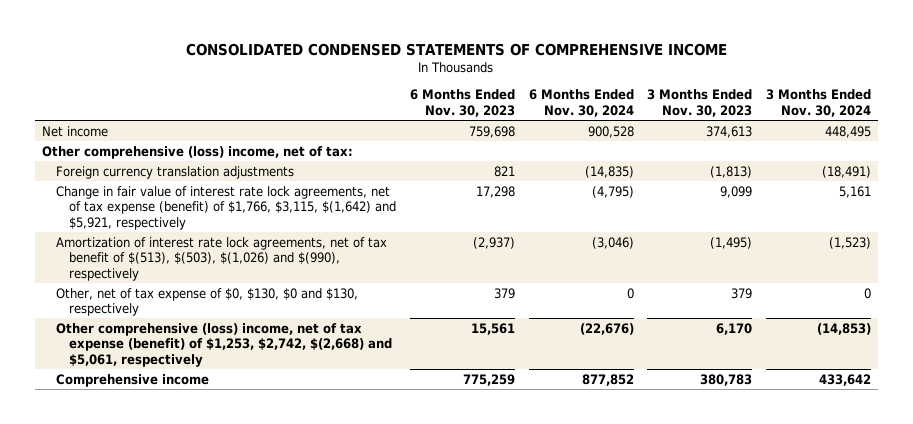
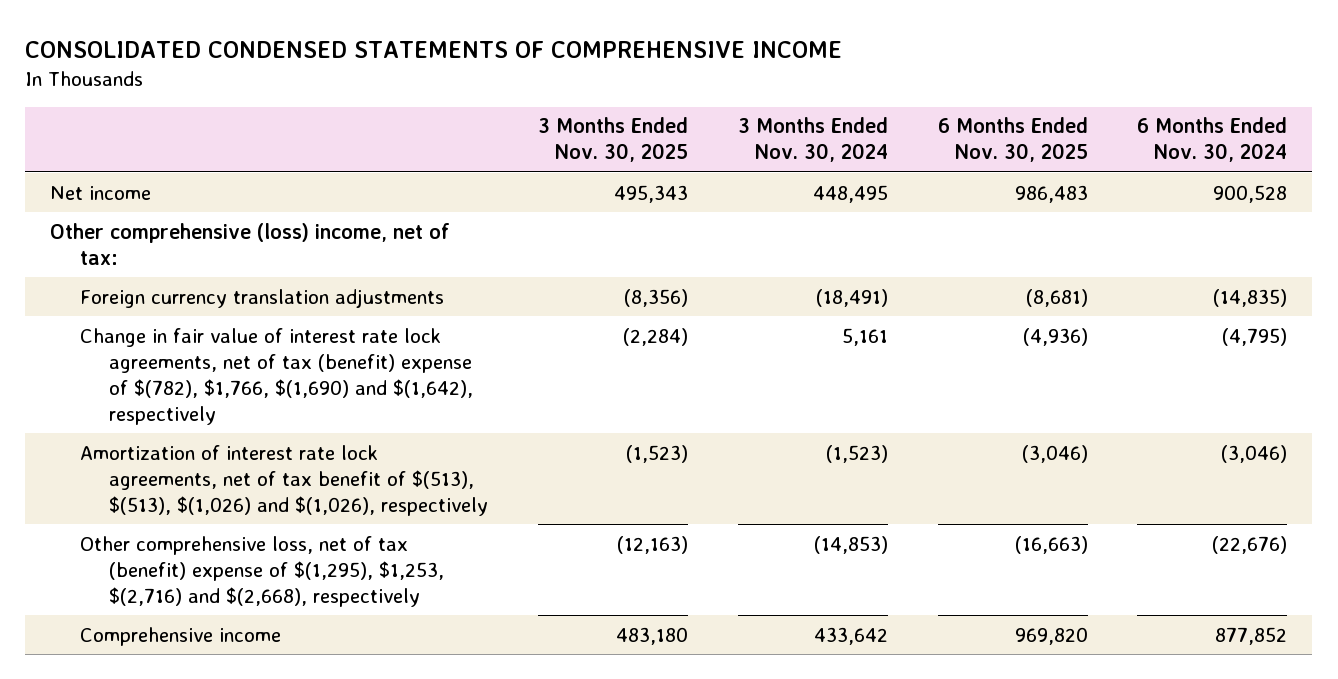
[410,89,516,117] 6 Months Ended Nov. 30, 2023 -> none
[647,89,753,117] 3 Months Ended Nov. 30, 2023 -> none
none -> [537,117,688,163] 3 Months Ended Nov. 30, 2025
none -> [937,117,1088,163] 6 Months Ended Nov. 30, 2025
[55,287,358,317] Other, net of tax expense of $0, $130, $0 and $130, respectively -> none
[55,185,397,230] Change in fair value of interest rate lock agreements, net of tax expense (benefit) of $1,766, $3,115, $(1,642) and $5,921, respectively -> [79,327,473,425] Change in fair value of interest rate lock agreements, net of tax (benefit) expense of $(782), $1,766, $(1,690) and $(1,642), respectively
[55,236,387,281] Amortization of interest rate lock agreements, net of tax benefit of $(513), $(503), $(1,026) and $(990), respectively -> [79,444,488,516] Amortization of interest rate lock agreements, net of tax benefit of $(513), $(513), $(1,026) and $(1,026), respectively
[55,322,393,367] Other comprehensive (loss) income, net of tax expense (benefit) of $1,253, $2,742, $(2,668) and $5,061, respectively -> [79,535,444,607] Other comprehensive loss, net of tax (benefit) expense of $(1,295), $1,253, $(2,716) and $(2,668), respectively

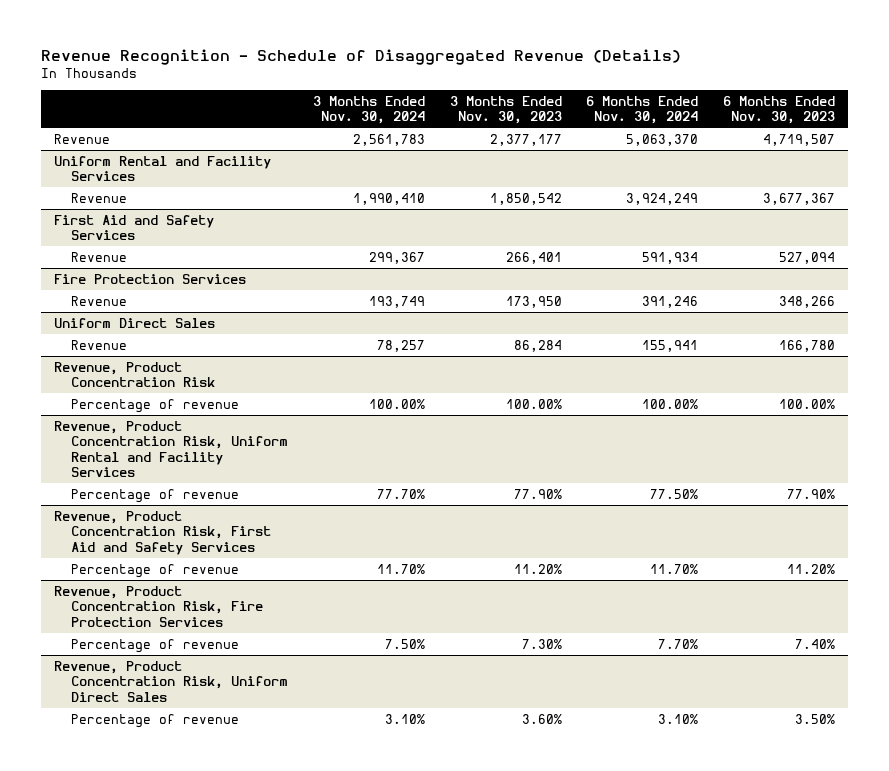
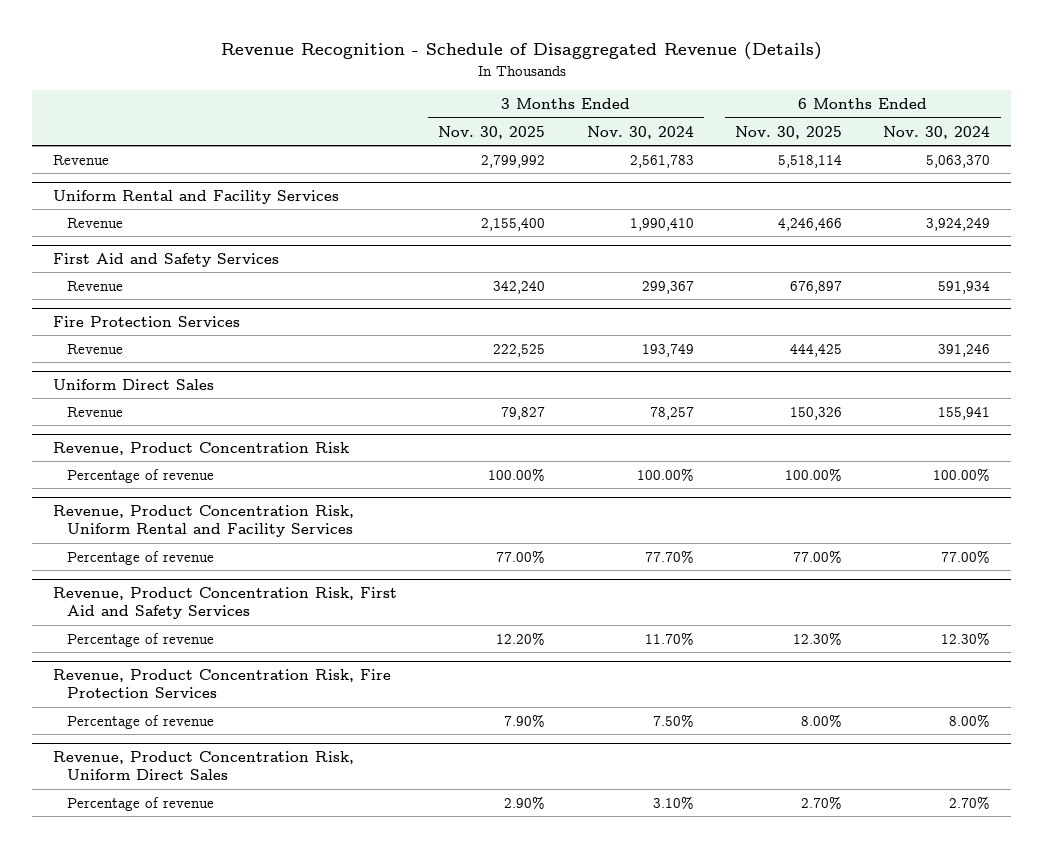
[449,95,562,125] 3 Months Ended Nov. 30, 2023 -> none
[723,95,836,125] 6 Months Ended Nov. 30, 2023 -> none
none -> [438,125,546,139] Nov. 30, 2025
none -> [734,125,842,139] Nov. 30, 2025
[650,488,699,499] 77.50% -> [941,549,991,563] 77.00%
[650,563,699,574] 11.70% -> [941,631,991,645] 12.30%
[658,638,699,649] 7.70% -> [949,713,991,727] 8.00%
[658,713,699,724] 3.10% -> [949,795,991,809] 2.70%

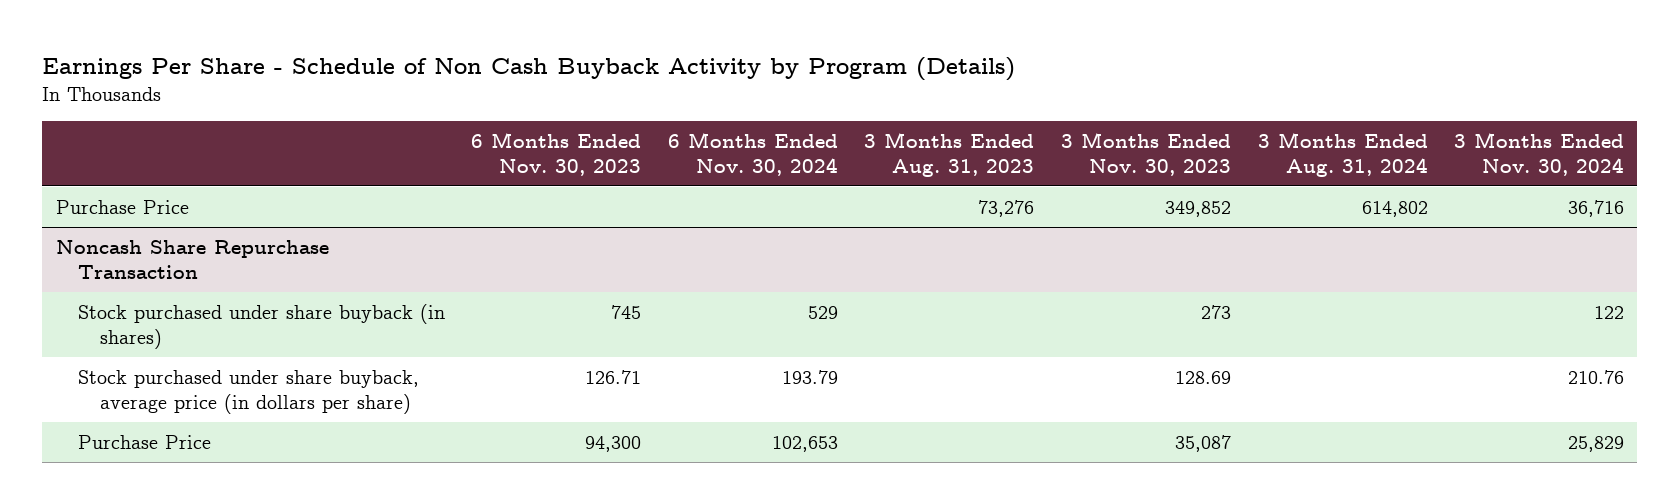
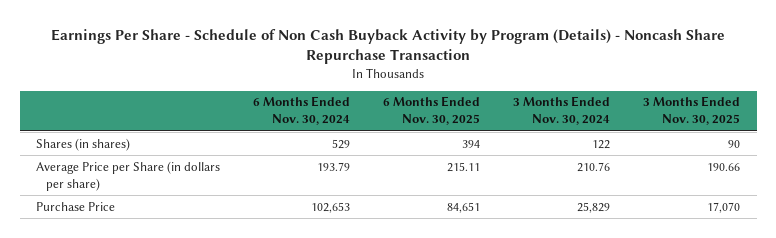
[42,56,1016,81] Earnings Per Share - Schedule of Non Cash Buyback Activity by Program (Details) -> [51,28,726,65] Earnings Per Share - Schedule of Non Cash Buyback Activity by Program (Details) - Noncash Share Repurchase Transaction
[471,132,642,176] 6 Months Ended Nov. 30, 2023 -> none
[864,132,1035,177] 3 Months Ended Aug. 31, 2023 -> none
[1061,132,1232,176] 3 Months Ended Nov. 30, 2023 -> none
[1257,132,1428,177] 3 Months Ended Aug. 31, 2024 -> none
none -> [383,96,481,126] 6 Months Ended Nov. 30, 2025
none -> [643,96,741,126] 3 Months Ended Nov. 30, 2025
[55,199,189,214] Purchase Price -> none
[55,239,329,279] Noncash Share Repurchase Transaction -> none
[77,303,445,349] Stock purchased under share buyback (in shares) -> [36,137,131,151] Shares (in shares)
[77,369,419,414] Stock purchased under share buyback, average price (in dollars per share) -> [36,160,221,191] Average Price per Share (in dollars per share)

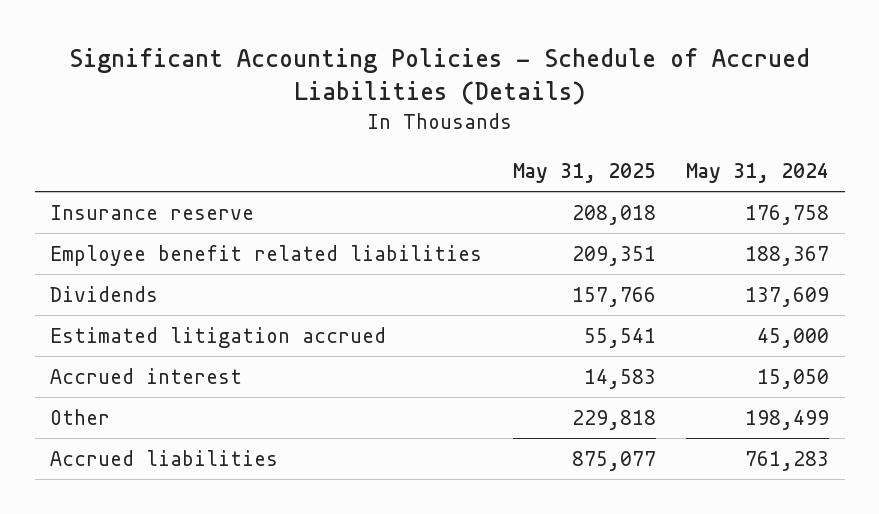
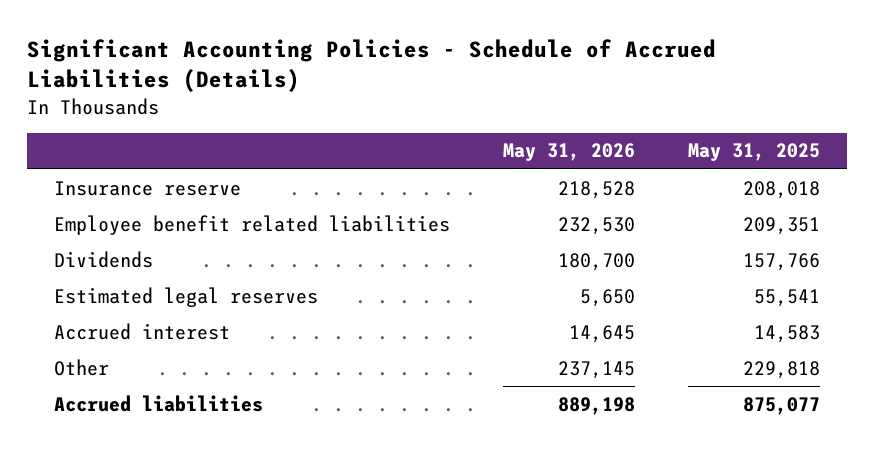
[686,162,830,183] May 31, 2024 -> none
none -> [502,143,635,162] May 31, 2026
[49,326,386,348] Estimated litigation accrued -> [53,286,318,307] Estimated legal reserves

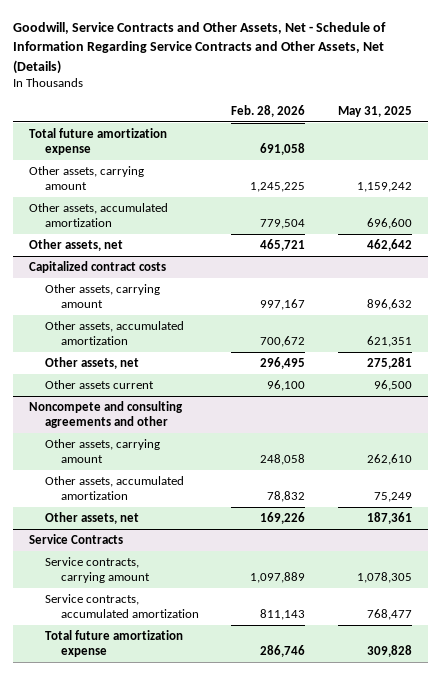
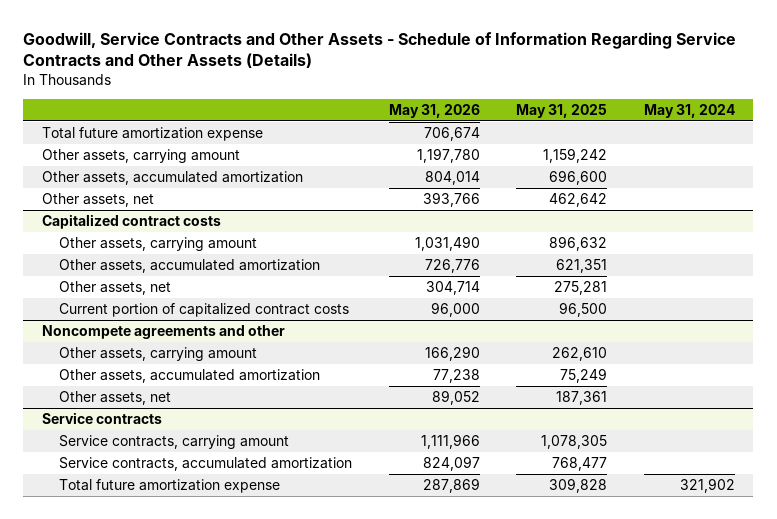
[12,22,386,74] Goodwill, Service Contracts and Other Assets, Net - Schedule of Information Regarding Service Contracts and Other Assets, Net (Details) -> [23,31,737,69] Goodwill, Service Contracts and Other Assets - Schedule of Information Regarding Service Contracts and Other Assets (Details)
[231,104,306,117] Feb. 28, 2026 -> none
none -> [388,103,480,118] May 31, 2026
none -> [644,103,736,118] May 31, 2024
[45,380,155,390] Other assets current -> [59,303,350,318] Current portion of capitalized contract costs
[28,401,183,428] Noncompete and consulting agreements and other -> [41,325,285,340] Noncompete agreements and other
[28,534,123,545] Service Contracts -> [41,412,162,425] Service contracts

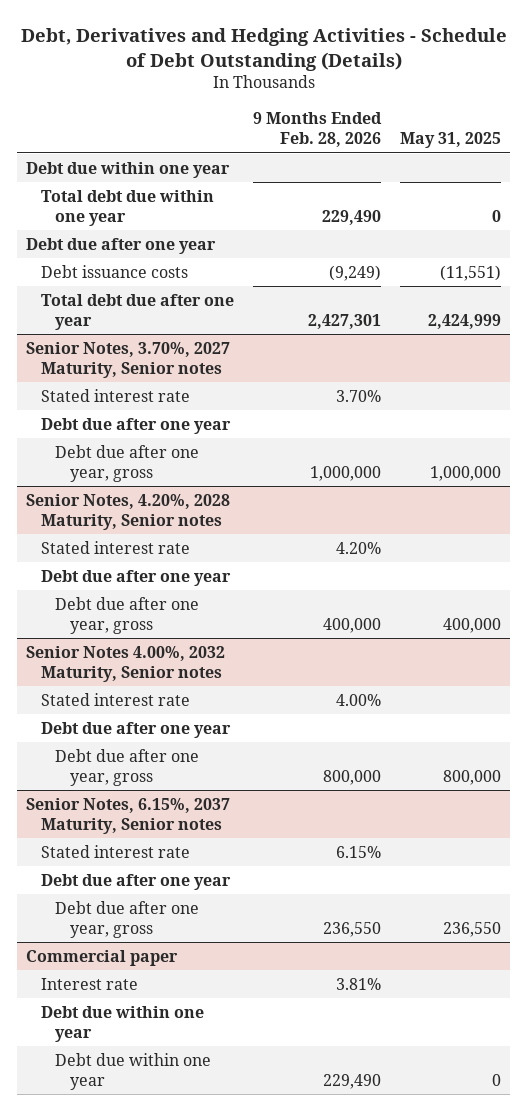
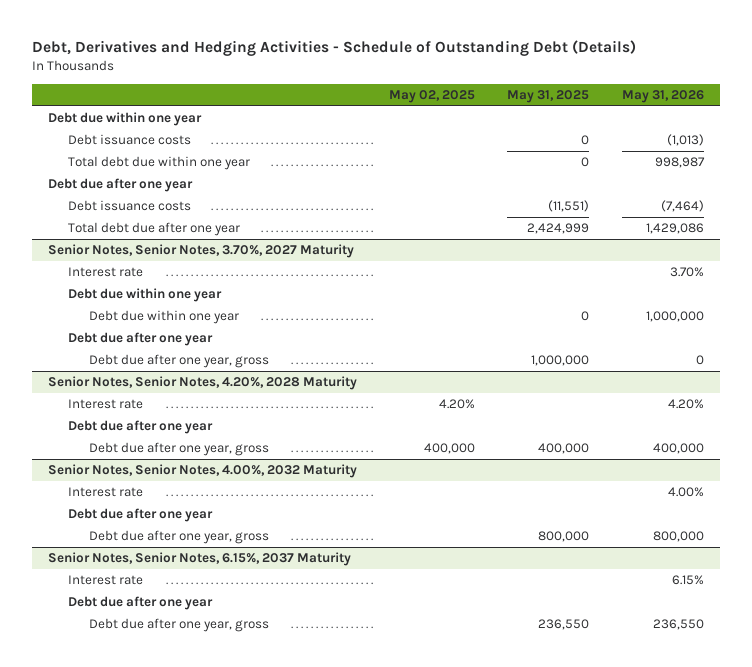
[20,27,507,71] Debt, Derivatives and Hedging Activities - Schedule of Debt Outstanding (Details) -> [31,40,636,57] Debt, Derivatives and Hedging Activities - Schedule of Outstanding Debt (Details)
[252,112,382,148] 9 Months Ended Feb. 28, 2026 -> none
none -> [389,90,476,104] May 02, 2025
none -> [621,90,704,104] May 31, 2026
none -> [68,134,192,146] Debt issuance costs
[26,341,231,378] Senior Notes, 3.70%, 2027 Maturity, Senior notes -> [47,244,354,259] Senior Notes, Senior Notes, 3.70%, 2027 Maturity
[40,388,190,402] Stated interest rate -> [68,267,144,278] Interest rate
none -> [68,288,223,303] Debt due within one year
none -> [88,310,239,325] Debt due within one year
[26,493,231,530] Senior Notes, 4.20%, 2028 Maturity, Senior notes -> [47,376,357,391] Senior Notes, Senior Notes, 4.20%, 2028 Maturity
[40,540,190,554] Stated interest rate -> [68,399,144,410] Interest rate
[26,645,226,682] Senior Notes 4.00%, 2032 Maturity, Senior notes -> [47,464,357,479] Senior Notes, Senior Notes, 4.00%, 2032 Maturity
[40,692,190,706] Stated interest rate -> [68,487,144,498] Interest rate
[26,797,231,834] Senior Notes, 6.15%, 2037 Maturity, Senior notes -> [47,552,351,567] Senior Notes, Senior Notes, 6.15%, 2037 Maturity
[40,844,190,858] Stated interest rate -> [68,575,144,586] Interest rate
[26,949,179,966] Commercial paper -> none
[40,977,138,990] Interest rate -> none
[40,1005,204,1042] Debt due within one year -> none
[55,1052,212,1090] Debt due within one year -> none

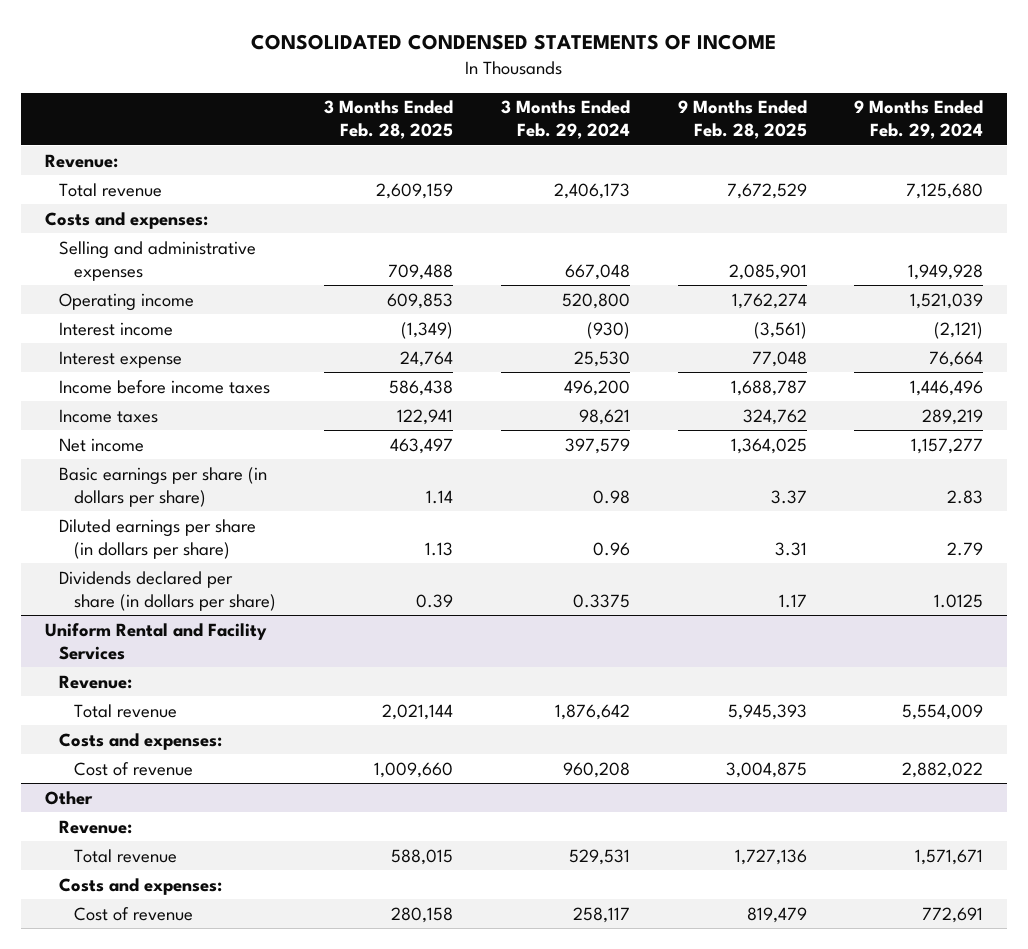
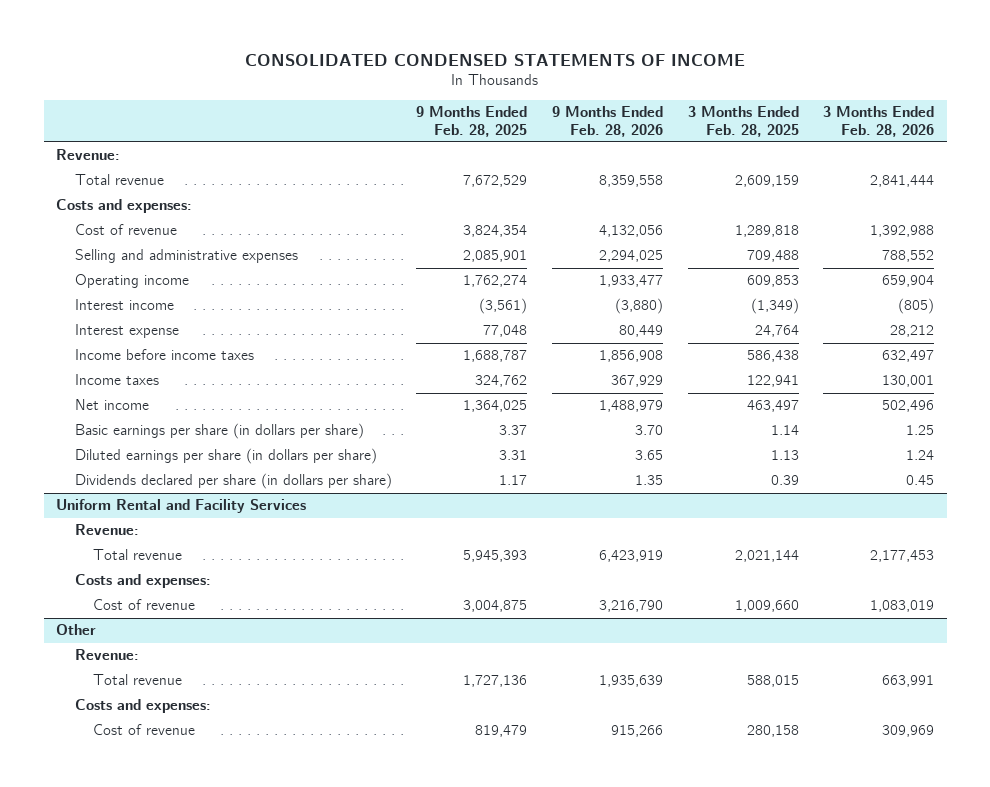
[500,100,630,140] 3 Months Ended Feb. 29, 2024 -> none
[854,100,984,140] 9 Months Ended Feb. 29, 2024 -> none
none -> [552,106,664,137] 9 Months Ended Feb. 28, 2026
none -> [823,106,935,137] 3 Months Ended Feb. 28, 2026
none -> [74,224,177,236] Cost of revenue

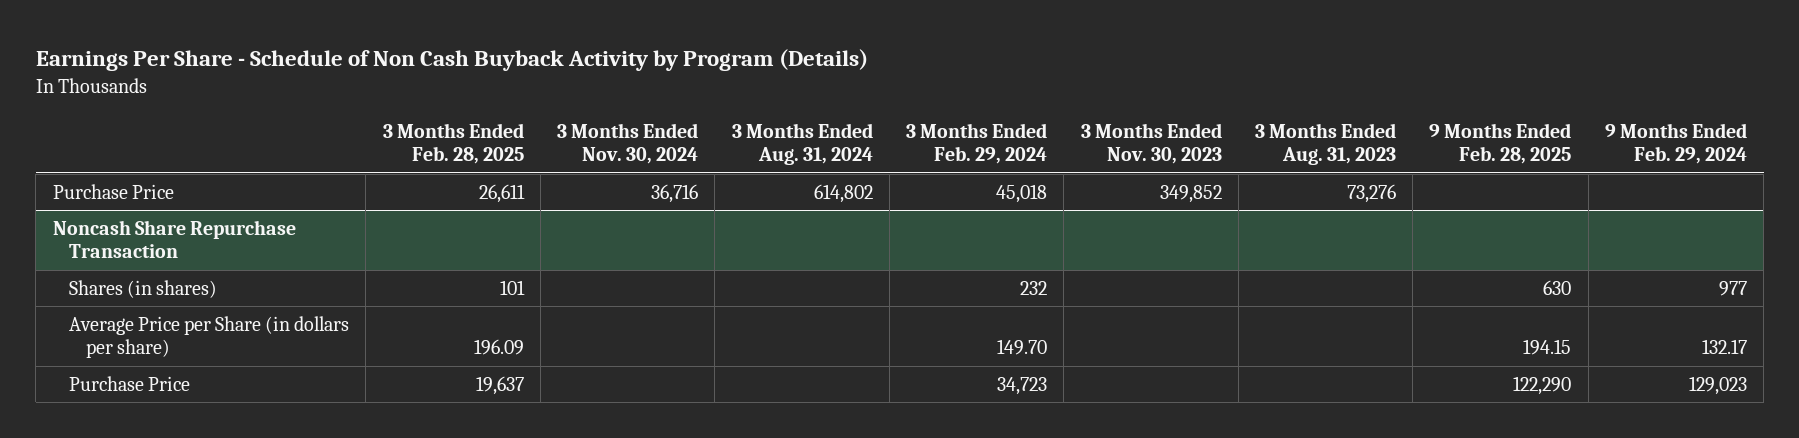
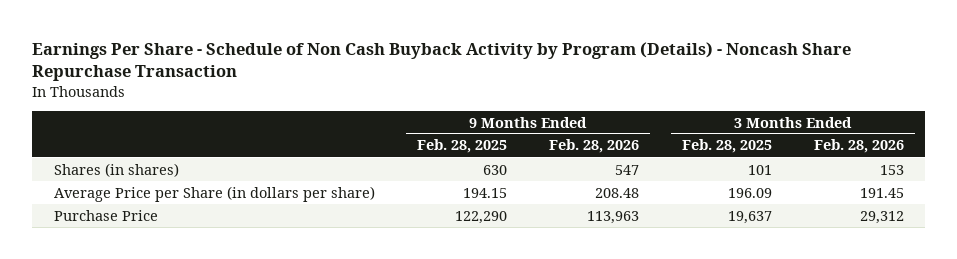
[35,49,868,72] Earnings Per Share - Schedule of Non Cash Buyback Activity by Program (Details) -> [32,41,852,82] Earnings Per Share - Schedule of Non Cash Buyback Activity by Program (Details) - Noncash Share Repurchase Transaction
[557,122,699,165] 3 Months Ended Nov. 30, 2024 -> none
[731,122,873,166] 3 Months Ended Aug. 31, 2024 -> none
[906,122,1048,165] 3 Months Ended Feb. 29, 2024 -> none
[1080,122,1222,165] 3 Months Ended Nov. 30, 2023 -> none
[1254,122,1396,166] 3 Months Ended Aug. 31, 2023 -> none
[1604,122,1747,165] 9 Months Ended Feb. 29, 2024 -> none
none -> [549,139,640,154] Feb. 28, 2026
none -> [813,139,904,154] Feb. 28, 2026
[52,183,174,199] Purchase Price -> none
[52,219,296,259] Noncash Share Repurchase Transaction -> none

